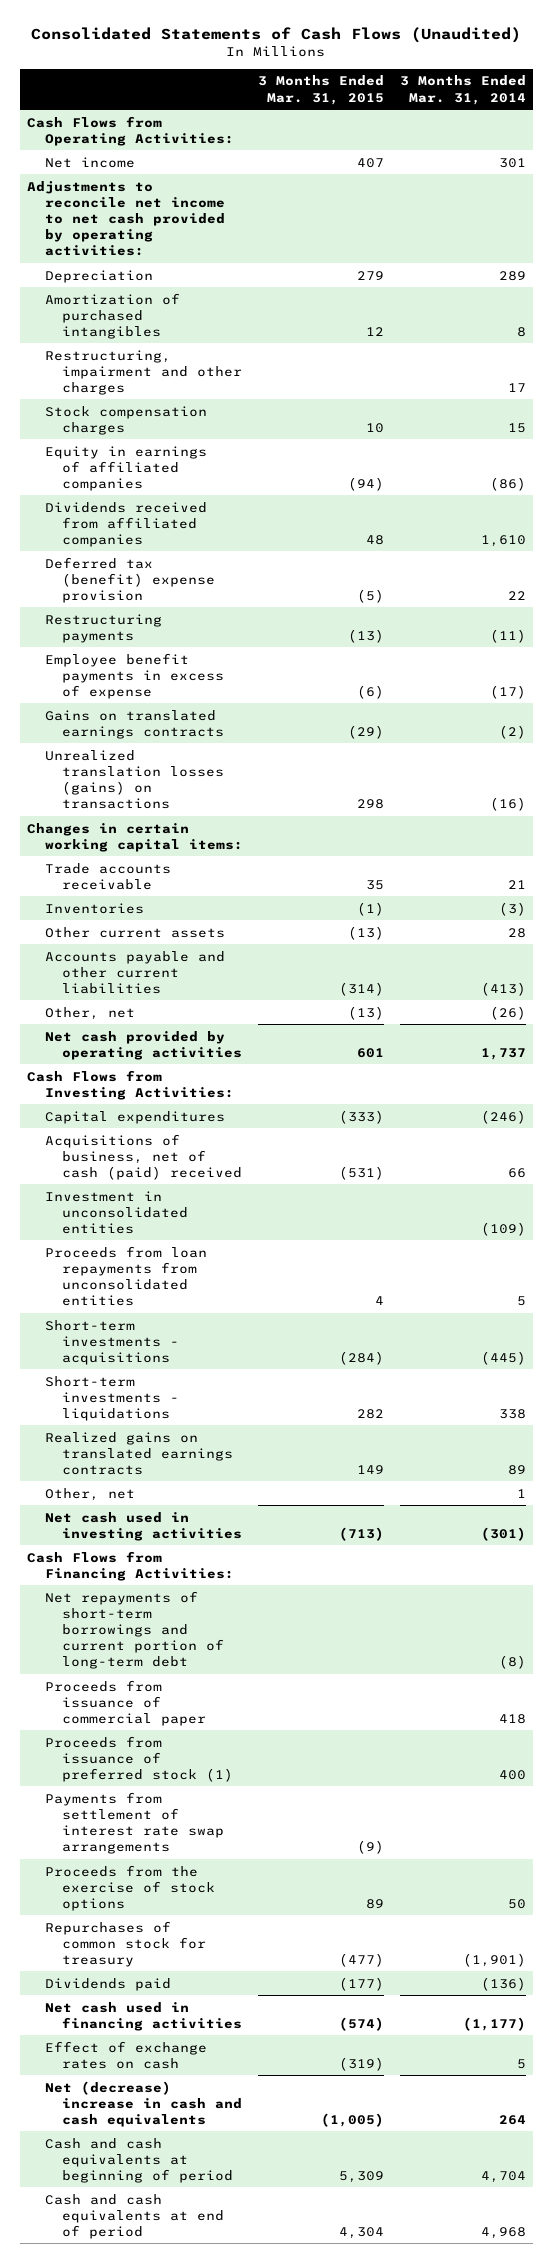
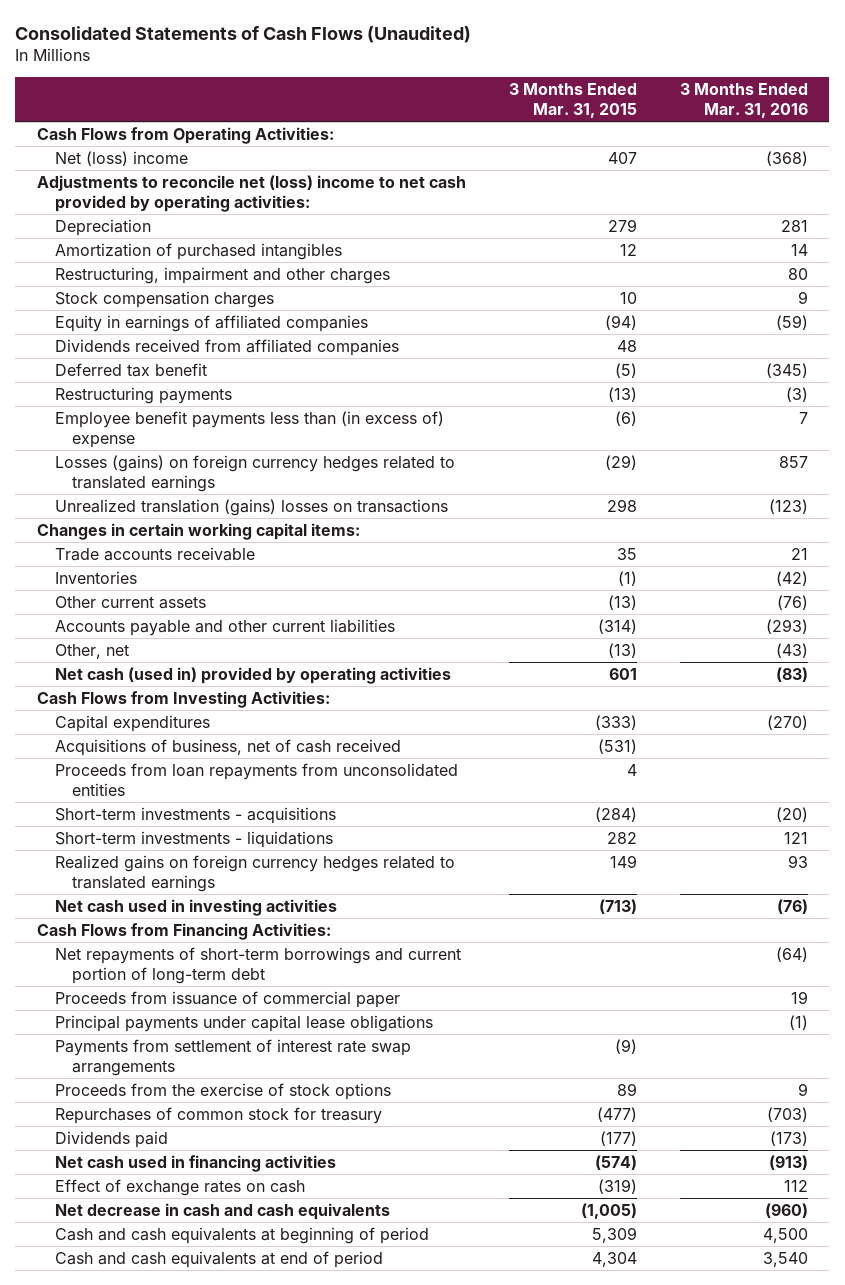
[399,75,526,105] 3 Months Ended Mar. 31, 2014 -> none
none -> [679,83,808,118] 3 Months Ended Mar. 31, 2016
[44,156,135,168] Net income -> [54,151,188,167] Net (loss) income
[27,180,225,256] Adjustments to reconcile net income to net cash provided by operating activities: -> [36,175,466,212] Adjustments to reconcile net (loss) income to net cash provided by operating activities:
[44,556,215,603] Deferred tax (benefit) expense provision -> [54,363,207,378] Deferred tax benefit
[44,652,224,699] Employee benefit payments in excess of expense -> [54,411,444,448] Employee benefit payments less than (in excess of) expense
[44,709,224,739] Gains on translated earnings contracts -> [54,455,455,492] Losses (gains) on foreign currency hedges related to translated earnings
[44,749,224,809] Unrealized translation losses (gains) on transactions -> [54,499,448,517] Unrealized translation (gains) losses on transactions
[44,1030,242,1060] Net cash provided by operating activities -> [54,667,451,685] Net cash (used in) provided by operating activities
[44,1190,188,1234] Investment in unconsolidated entities -> none
[44,1133,242,1180] Acquisitions of business, net of cash (paid) received -> [54,739,401,757] Acquisitions of business, net of cash received
[44,1487,135,1501] Other, net -> none
[44,1431,233,1475] Realized gains on translated earnings contracts -> [54,855,455,892] Realized gains on foreign currency hedges related to translated earnings
[44,1735,233,1782] Proceeds from issuance of preferred stock (1) -> none
none -> [54,1015,433,1033] Principal payments under capital lease obligations
[44,2080,242,2127] Net (decrease) increase in cash and cash equivalents -> [54,1203,390,1221] Net decrease in cash and cash equivalents

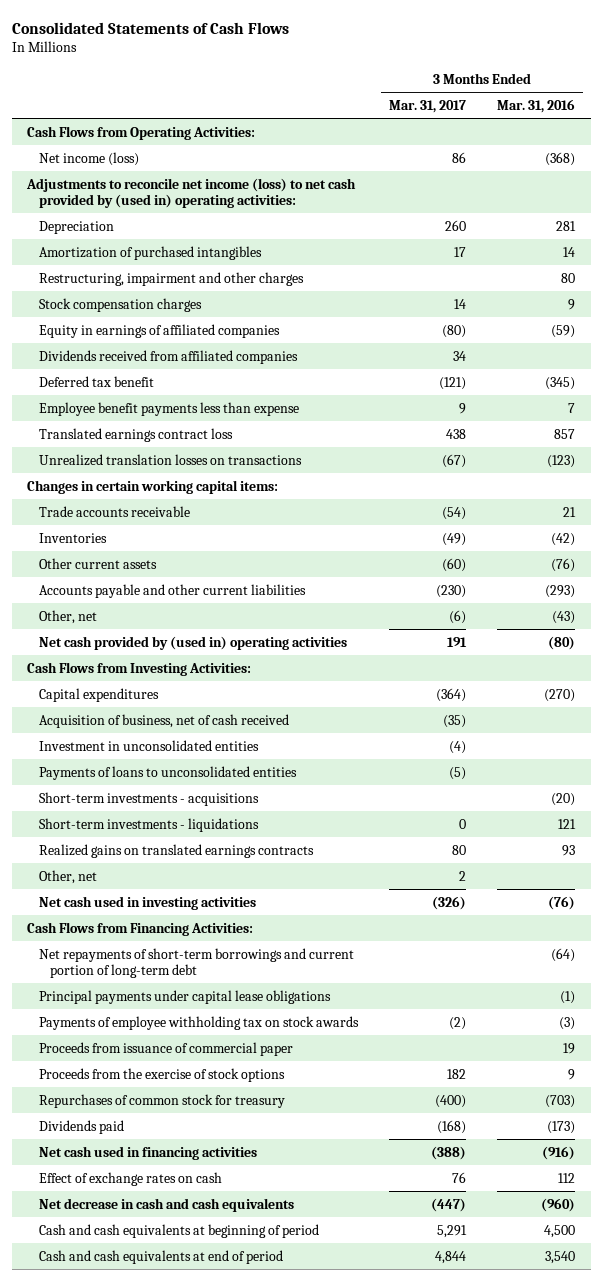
[15,25,472,43] Consolidated Statements of Cash Flows (Unaudited) -> [11,21,289,34] Consolidated Statements of Cash Flows
[508,83,637,118] 3 Months Ended Mar. 31, 2015 -> none
none -> [388,100,466,114] Mar. 31, 2017
[54,151,188,167] Net (loss) income -> [38,151,139,166] Net income (loss)
[36,175,466,212] Adjustments to reconcile net (loss) income to net cash provided by operating activities: -> [26,177,357,208] Adjustments to reconcile net income (loss) to net cash provided by (used in) operating activities:
[54,387,232,405] Restructuring payments -> none
[54,411,444,448] Employee benefit payments less than (in excess of) expense -> [38,401,299,416] Employee benefit payments less than expense
[54,455,455,492] Losses (gains) on foreign currency hedges related to translated earnings -> [38,427,233,442] Translated earnings contract loss
[54,499,448,517] Unrealized translation (gains) losses on transactions -> [38,453,302,466] Unrealized translation losses on transactions
[54,667,451,685] Net cash (used in) provided by operating activities -> [38,635,347,650] Net cash provided by (used in) operating activities
[775,667,808,683] (83) -> [548,635,576,650] (80)
[54,763,458,796] Proceeds from loan repayments from unconsolidated entities -> none
[54,739,401,757] Acquisitions of business, net of cash received -> [38,713,289,728] Acquisition of business, net of cash received
none -> [38,739,259,751] Investment in unconsolidated entities
none -> [38,765,297,780] Payments of loans to unconsolidated entities
[54,855,455,892] Realized gains on foreign currency hedges related to translated earnings -> [38,843,314,858] Realized gains on translated earnings contracts
none -> [38,869,97,884] Other, net
[54,1039,411,1076] Payments from settlement of interest rate swap arrangements -> none
none -> [38,1015,359,1030] Payments of employee withholding tax on stock awards
[54,991,400,1009] Proceeds from issuance of commercial paper -> [38,1041,293,1056] Proceeds from issuance of commercial paper
[768,1155,808,1171] (913) -> [542,1145,576,1160] (916)

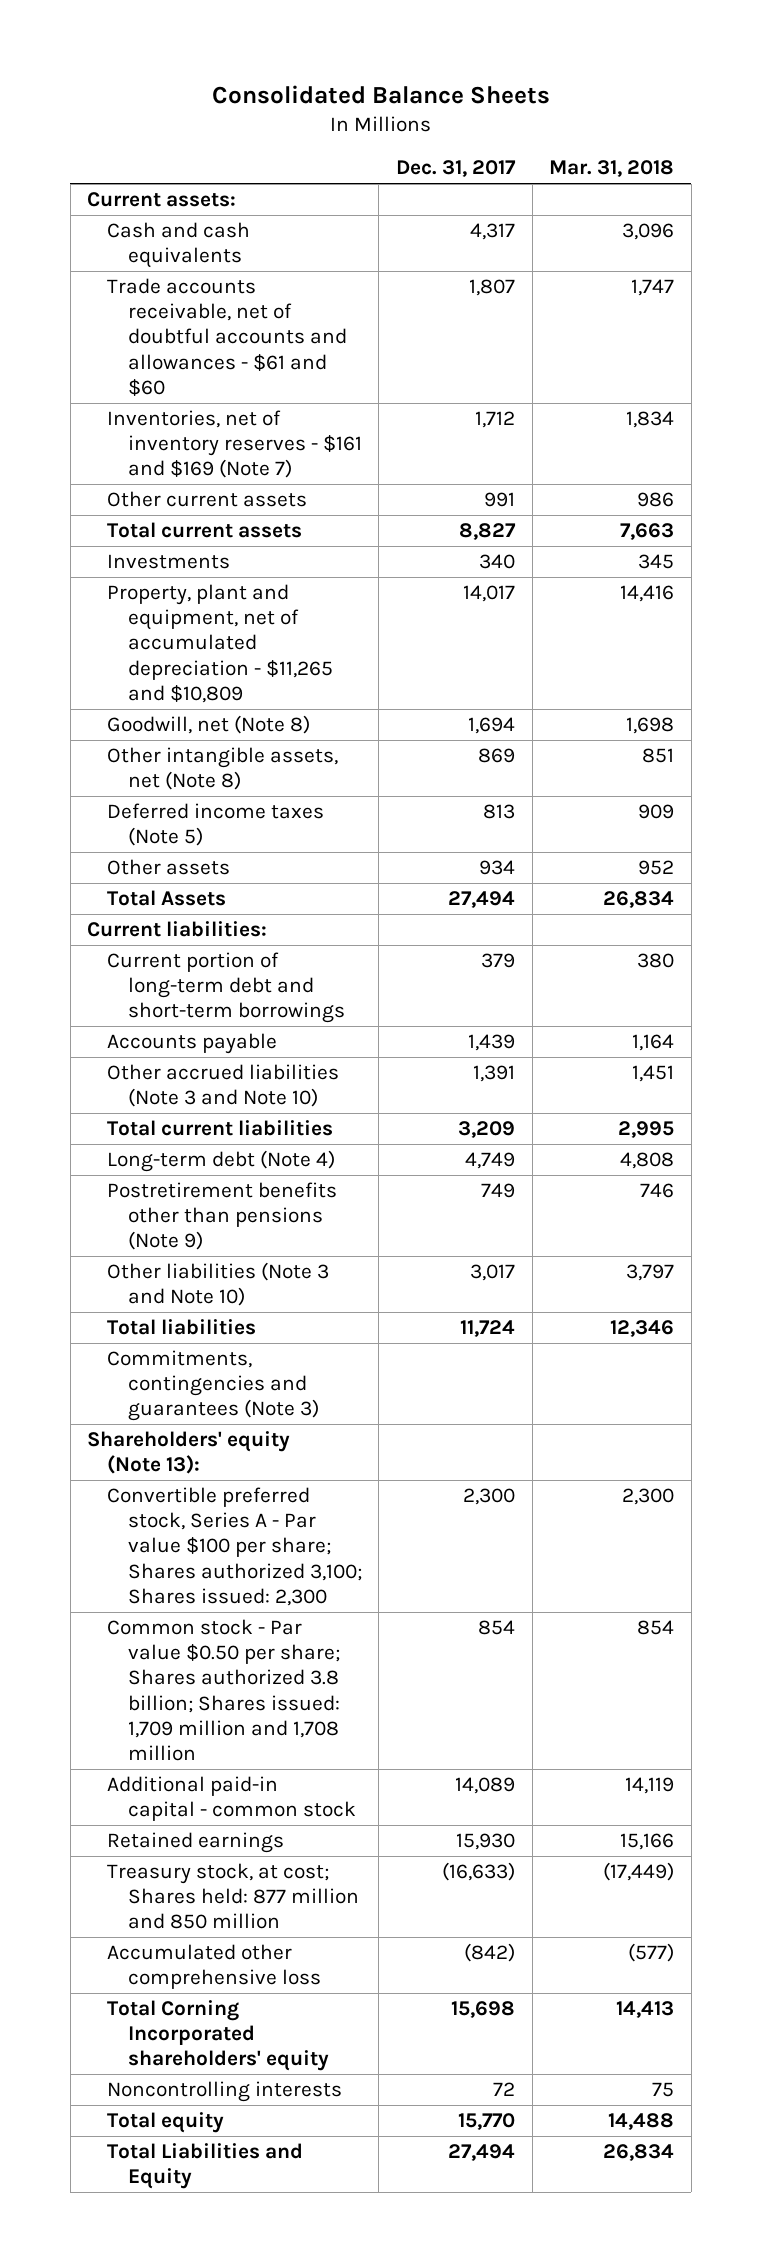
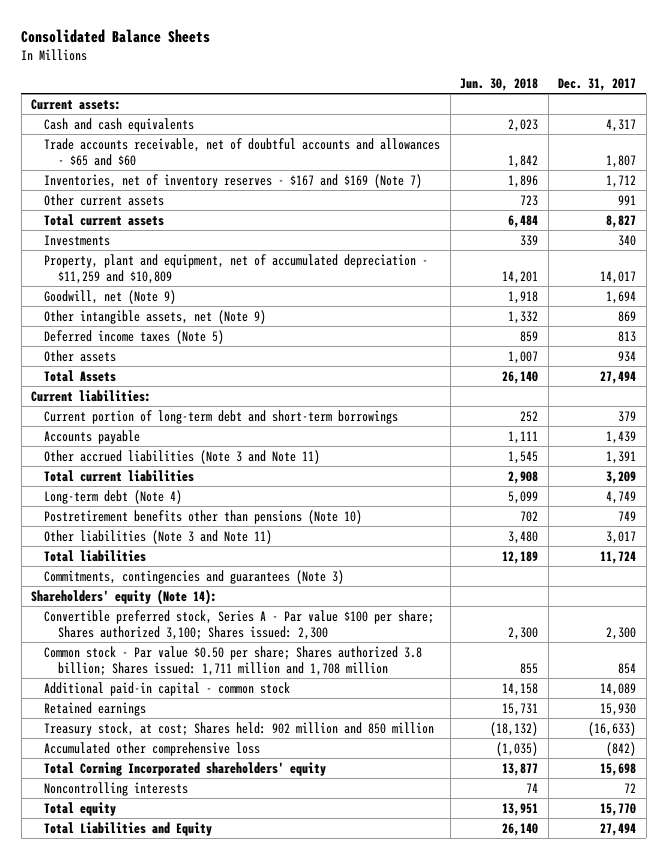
[549,160,675,178] Mar. 31, 2018 -> none
none -> [460,78,539,92] Jun. 30, 2018
[107,277,347,396] Trade accounts receivable, net of doubtful accounts and allowances - $61 and $60 -> [44,137,441,166] Trade accounts receivable, net of doubtful accounts and allowances - $65 and $60
[107,409,362,479] Inventories, net of inventory reserves - $161 and $169 (Note 7) -> [44,173,423,188] Inventories, net of inventory reserves - $167 and $169 (Note 7)
[107,583,333,703] Property, plant and equipment, net of accumulated depreciation - $11,265 and $10,809 -> [44,253,429,284] Property, plant and equipment, net of accumulated depreciation - $11,259 and $10,809
[107,714,311,734] Goodwill, net (Note 8) -> [44,289,177,304] Goodwill, net (Note 9)
[107,746,339,791] Other intangible assets, net (Note 8) -> [44,309,267,324] Other intangible assets, net (Note 9)
[107,1063,340,1108] Other accrued liabilities (Note 3 and Note 10) -> [44,449,321,464] Other accrued liabilities (Note 3 and Note 11)
[107,1181,338,1251] Postretirement benefits other than pensions (Note 9) -> [44,509,363,524] Postretirement benefits other than pensions (Note 10)
[107,1261,330,1307] Other liabilities (Note 3 and Note 10) -> [44,529,273,544] Other liabilities (Note 3 and Note 11)
[87,1430,291,1475] Shareholders' equity (Note 13): -> [31,588,218,605] Shareholders' equity (Note 14):
[107,1618,340,1762] Common stock - Par value $0.50 per share; Shares authorized 3.8 billion; Shares issued: 1,709 million and 1,708 million -> [44,645,423,676] Common stock - Par value $0.50 per share; Shares authorized 3.8 billion; Shares issued: 1,711 million and 1,708 million
[107,1862,359,1930] Treasury stock, at cost; Shares held: 877 million and 850 million -> [44,721,435,736] Treasury stock, at cost; Shares held: 902 million and 850 million

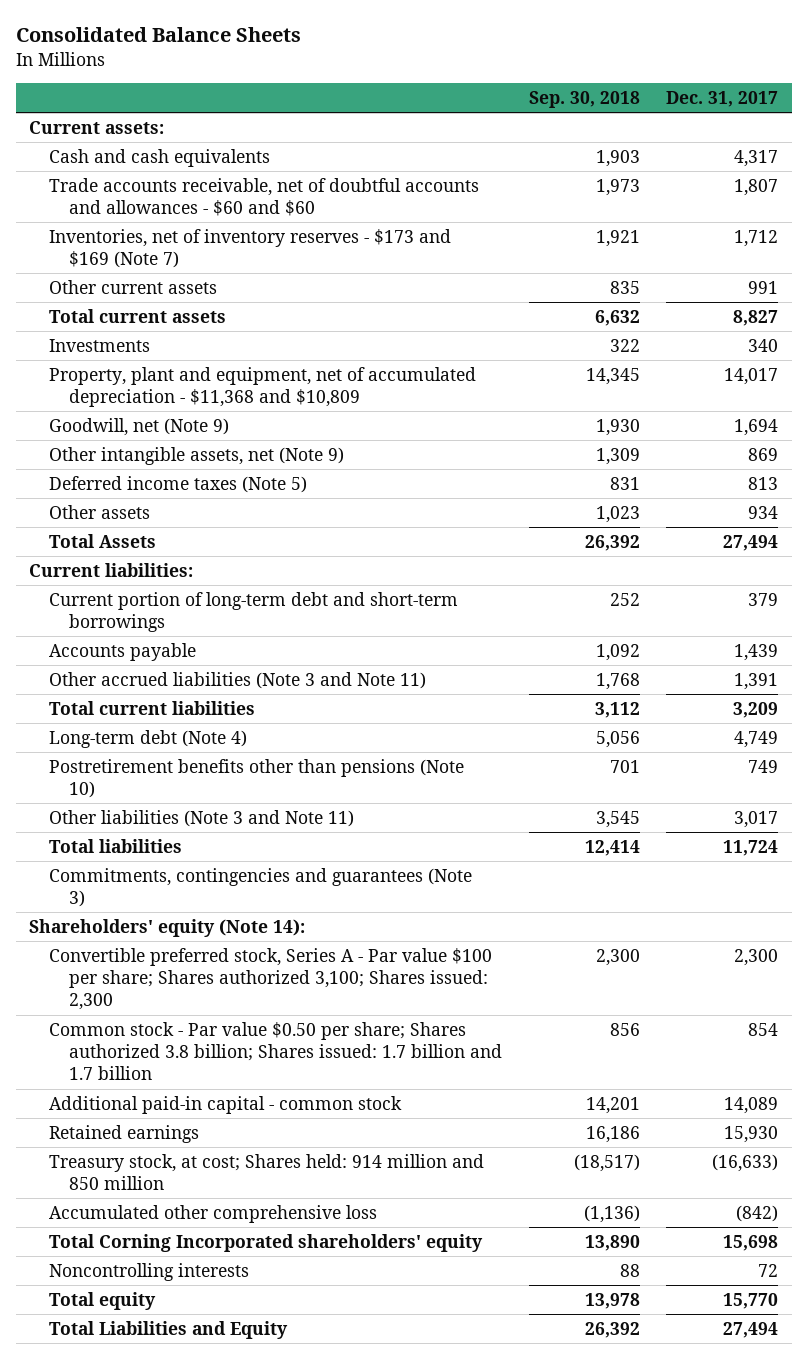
[460,78,539,92] Jun. 30, 2018 -> none
none -> [528,90,640,108] Sep. 30, 2018
[44,137,441,166] Trade accounts receivable, net of doubtful accounts and allowances - $65 and $60 -> [48,177,479,217] Trade accounts receivable, net of doubtful accounts and allowances - $60 and $60
[44,173,423,188] Inventories, net of inventory reserves - $167 and $169 (Note 7) -> [48,228,451,269] Inventories, net of inventory reserves - $173 and $169 (Note 7)
[44,253,429,284] Property, plant and equipment, net of accumulated depreciation - $11,259 and $10,809 -> [48,366,476,408] Property, plant and equipment, net of accumulated depreciation - $11,368 and $10,809
[44,645,423,676] Common stock - Par value $0.50 per share; Shares authorized 3.8 billion; Shares issued: 1,711 million and 1,708 million -> [48,1021,502,1081] Common stock - Par value $0.50 per share; Shares authorized 3.8 billion; Shares issued: 1.7 billion and 1.7 billion
[44,721,435,736] Treasury stock, at cost; Shares held: 902 million and 850 million -> [48,1153,484,1191] Treasury stock, at cost; Shares held: 914 million and 850 million

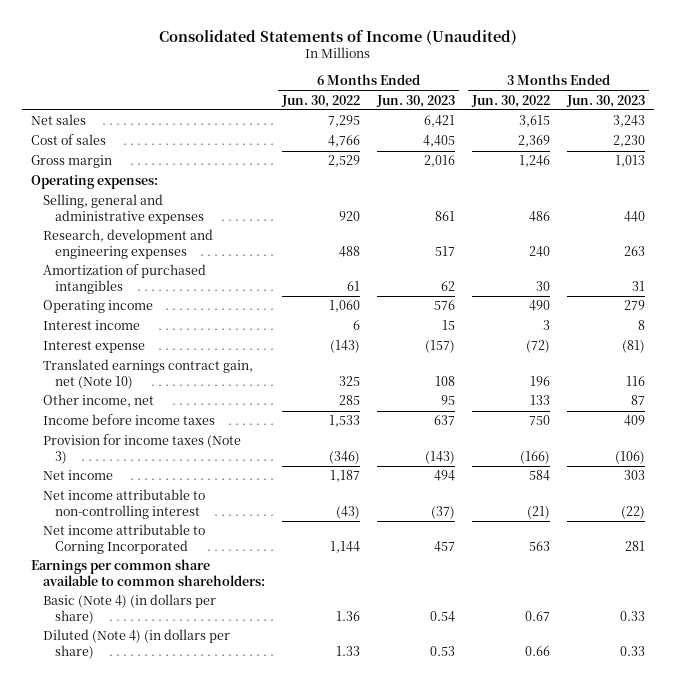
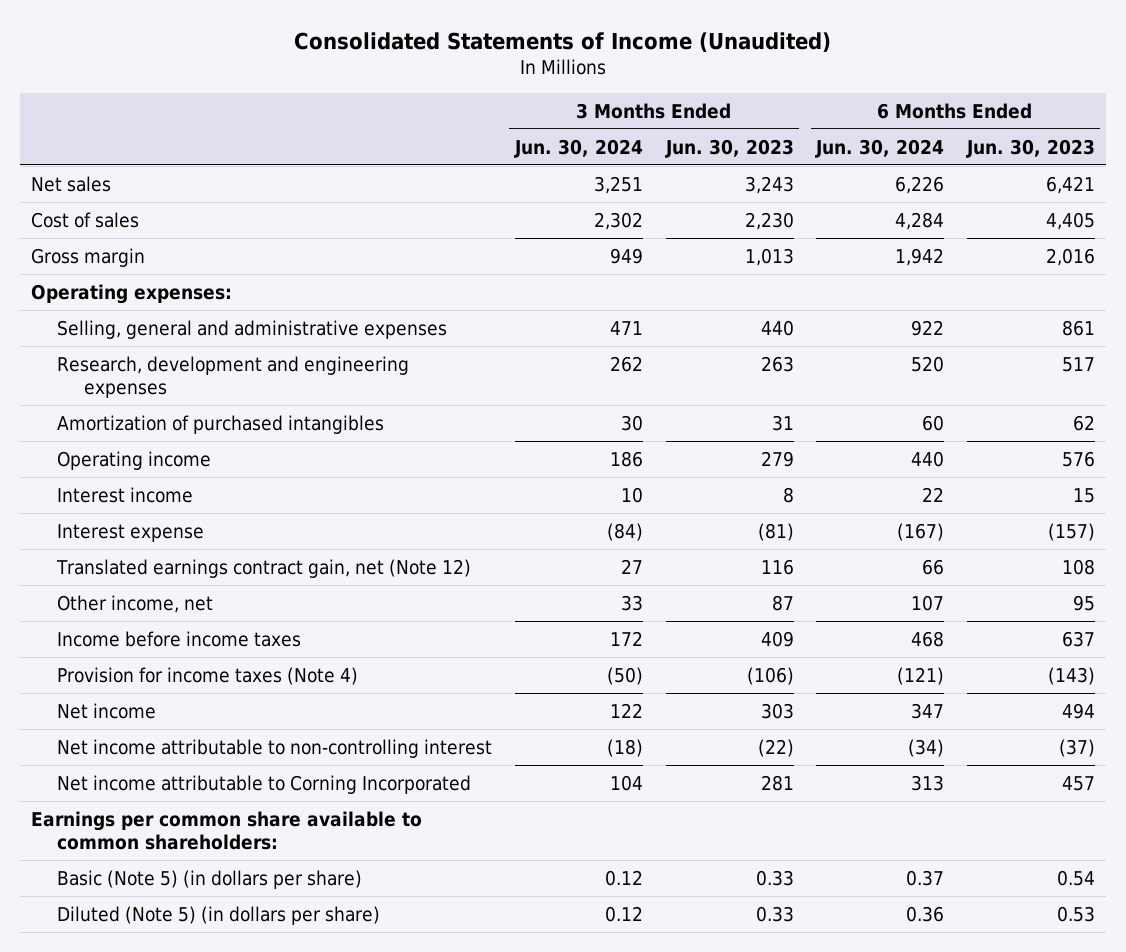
[281,94,361,108] Jun. 30, 2022 -> none
[471,94,551,108] Jun. 30, 2022 -> none
none -> [514,138,644,158] Jun. 30, 2024
none -> [815,138,945,158] Jun. 30, 2024
[43,359,254,389] Translated earnings contract gain, net (Note 10) -> [56,558,472,578] Translated earnings contract gain, net (Note 12)
[43,434,242,464] Provision for income taxes (Note 3) -> [57,666,359,685] Provision for income taxes (Note 4)
[43,594,217,624] Basic (Note 4) (in dollars per share) -> [57,869,363,889] Basic (Note 5) (in dollars per share)
[43,629,231,659] Diluted (Note 4) (in dollars per share) -> [57,905,381,925] Diluted (Note 5) (in dollars per share)

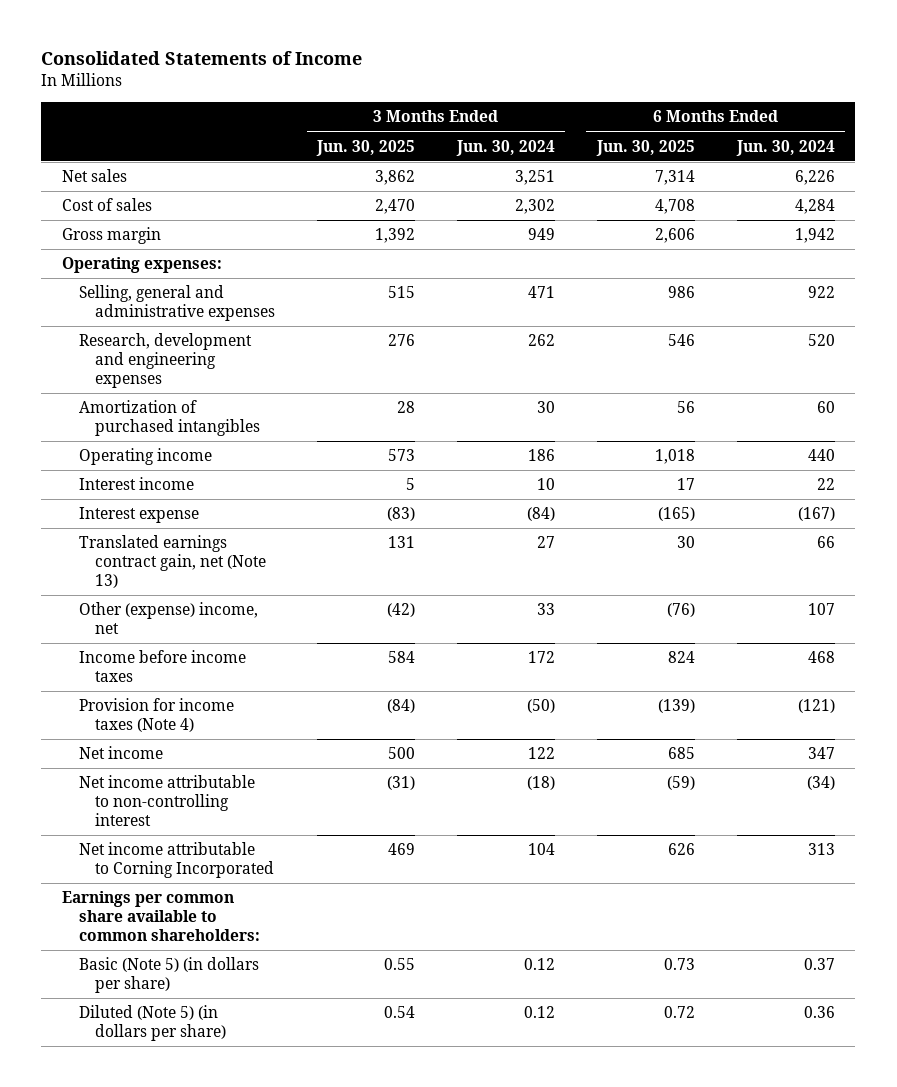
[293,31,831,52] Consolidated Statements of Income (Unaudited) -> [41,51,363,66] Consolidated Statements of Income
[664,138,794,158] Jun. 30, 2023 -> none
[965,138,1095,158] Jun. 30, 2023 -> none
none -> [316,139,416,156] Jun. 30, 2025
none -> [595,139,695,156] Jun. 30, 2025
[56,558,472,578] Translated earnings contract gain, net (Note 12) -> [78,535,267,589] Translated earnings contract gain, net (Note 13)
[57,594,214,613] Other income, net -> [78,602,258,635] Other (expense) income, net

